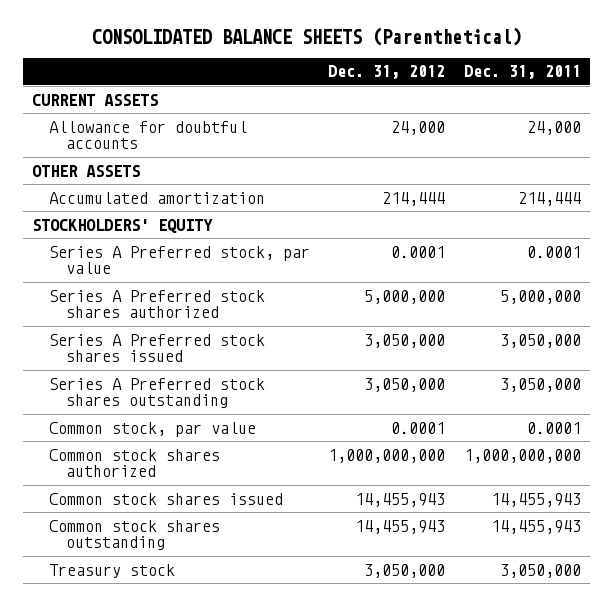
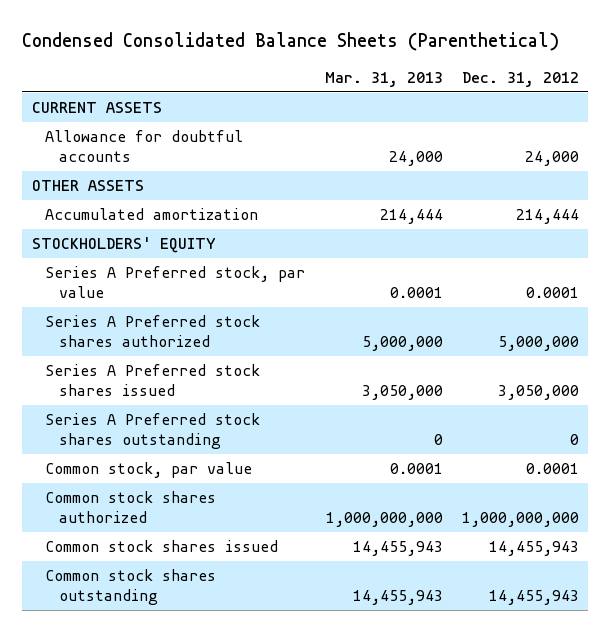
[91,27,522,47] CONSOLIDATED BALANCE SHEETS (Parenthetical) -> [22,32,560,52] Condensed Consolidated Balance Sheets (Parenthetical)
[463,65,581,80] Dec. 31, 2011 -> none
none -> [324,71,443,87] Mar. 31, 2013
[364,377,446,392] 3,050,000 -> [569,434,579,446] 0
[49,563,176,578] Treasury stock -> none

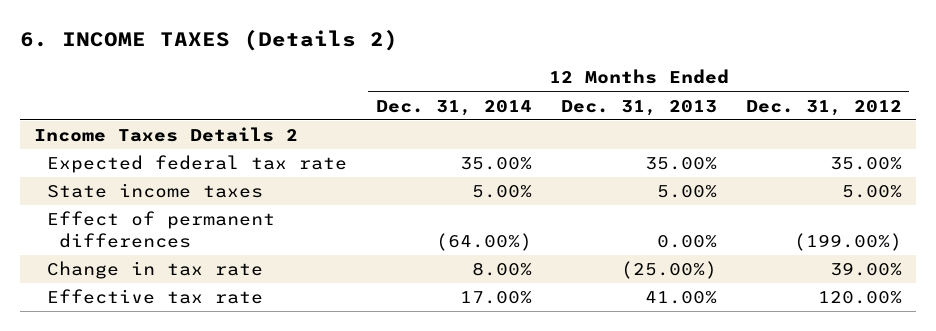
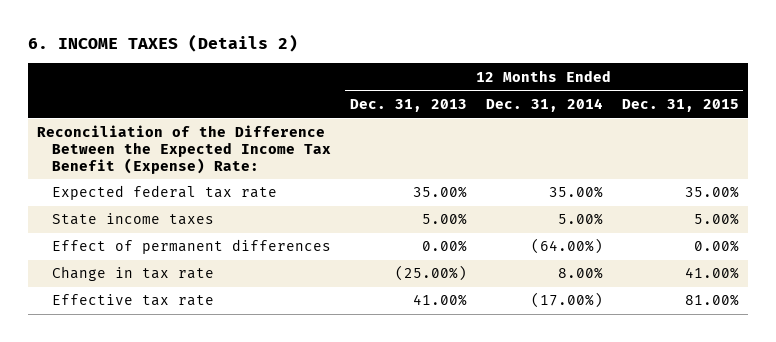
[745,99,902,116] Dec. 31, 2012 -> none
none -> [621,98,739,112] Dec. 31, 2015
[34,127,299,143] Income Taxes Details 2 -> none
none -> [37,125,332,174] Reconciliation of the Difference Between the Expected Income Tax Benefit (Expense) Rate:
[459,291,532,305] 17.00% -> [530,292,603,309] (17.00%)

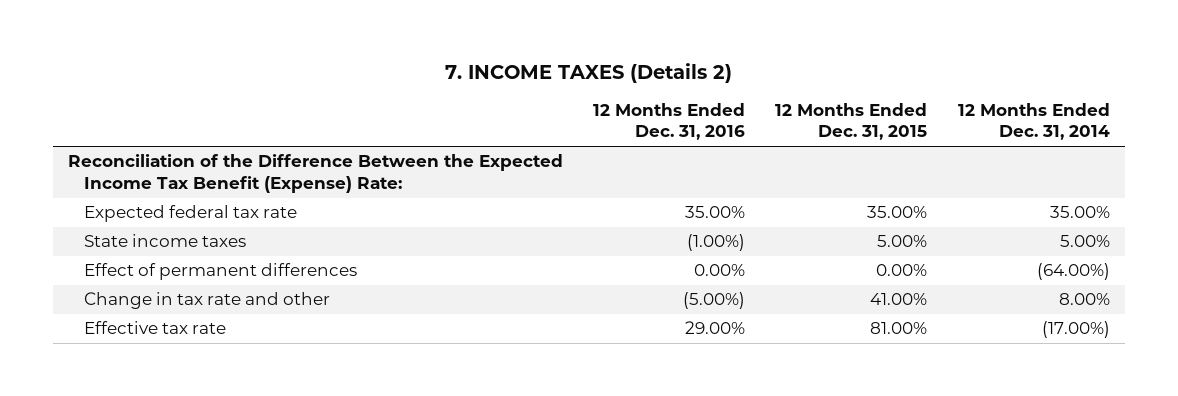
[27,34,298,53] 6. INCOME TAXES (Details 2) -> [444,62,732,83] 7. INCOME TAXES (Details 2)
[349,98,467,112] Dec. 31, 2013 -> none
none -> [593,102,746,141] 12 Months Ended Dec. 31, 2016
[52,266,215,282] Change in tax rate -> [83,292,330,310] Change in tax rate and other

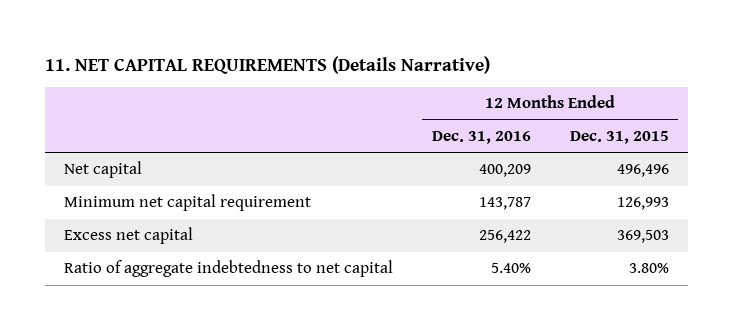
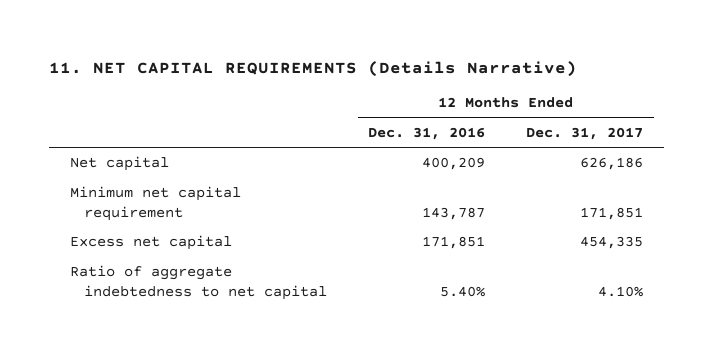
[569,131,669,145] Dec. 31, 2015 -> none
none -> [526,127,644,141] Dec. 31, 2017
[479,230,532,244] 256,422 -> [422,236,486,250] 171,851

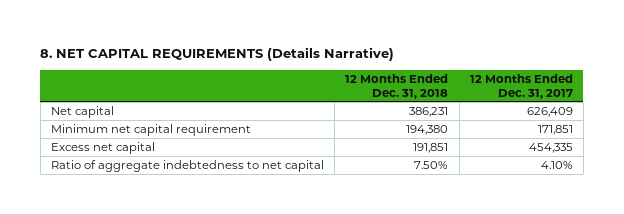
[49,60,578,77] 11. NET CAPITAL REQUIREMENTS (Details Narrative) -> [40,47,395,62] 8. NET CAPITAL REQUIREMENTS (Details Narrative)
[368,127,486,141] Dec. 31, 2016 -> none
none -> [345,73,449,99] 12 Months Ended Dec. 31, 2018
[580,157,644,171] 626,186 -> [526,107,573,118] 626,409

